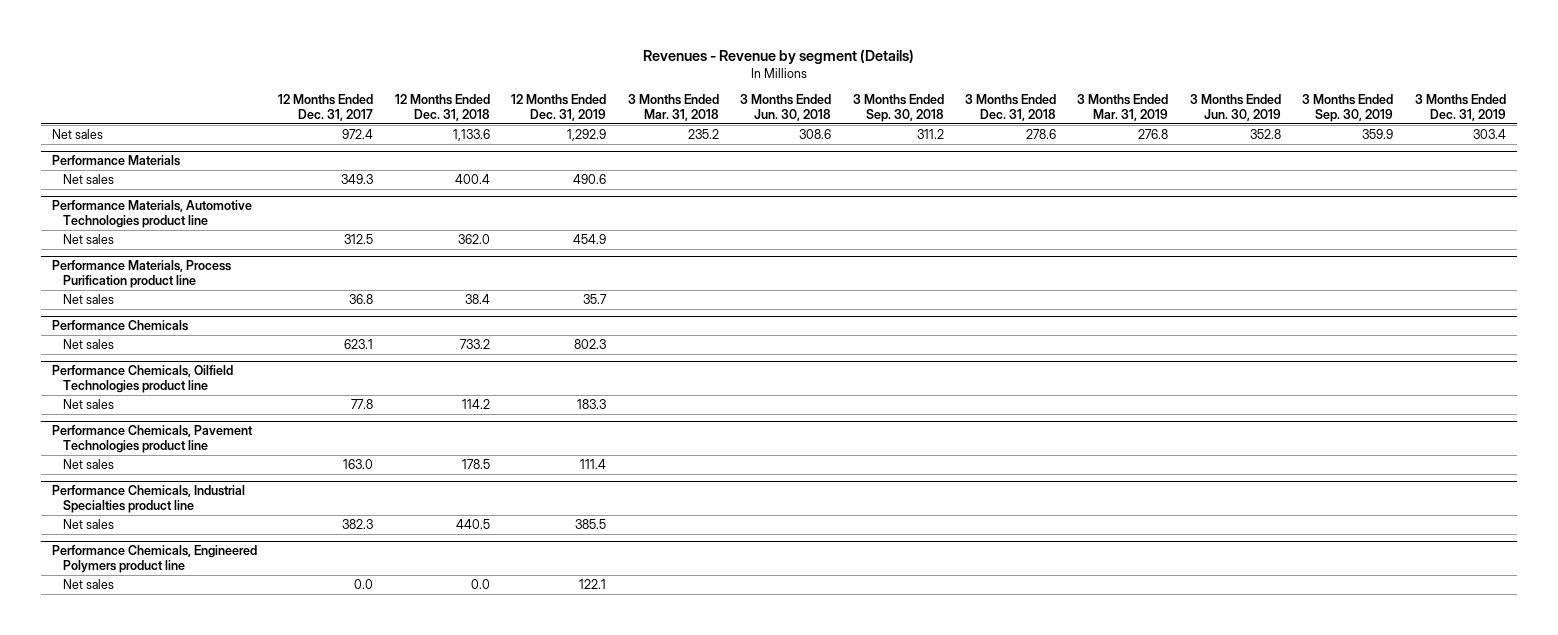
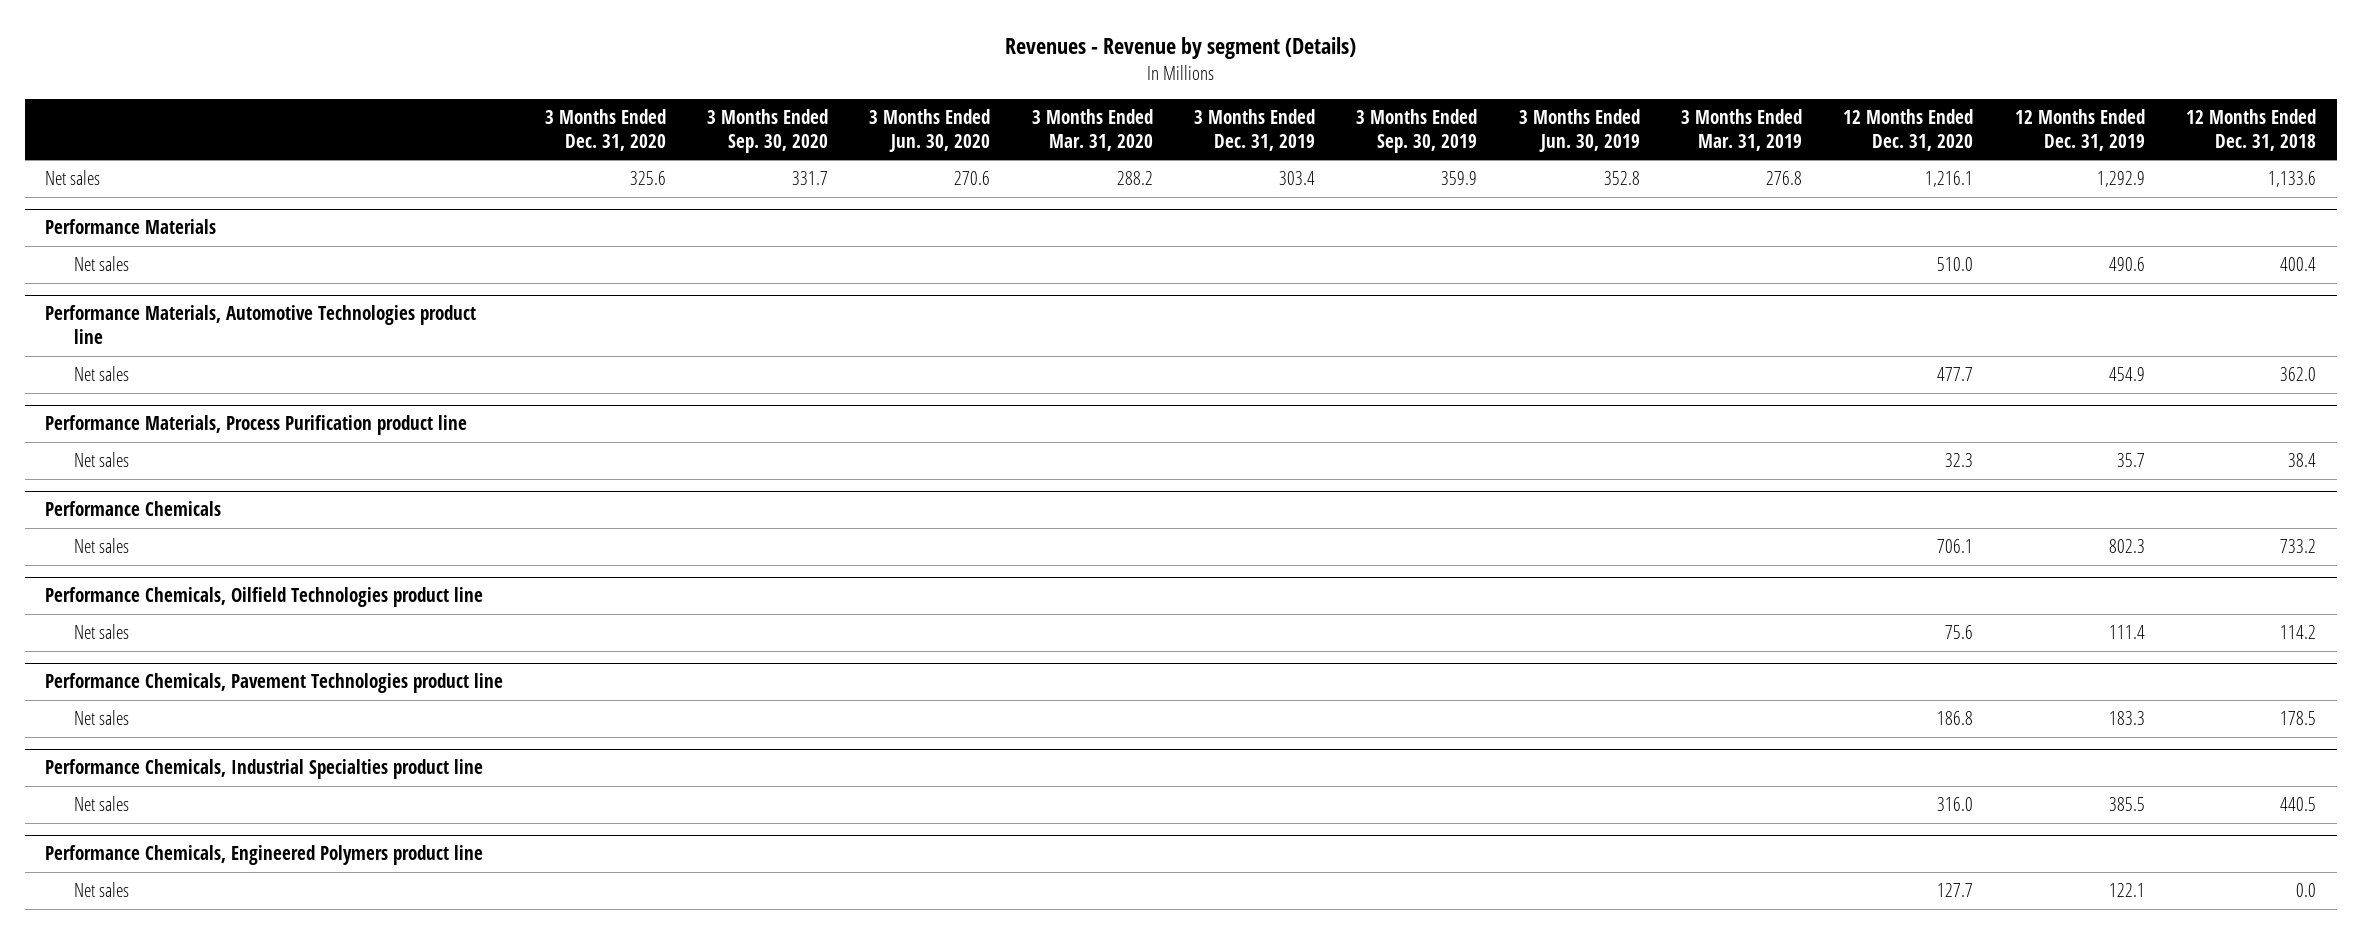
[278,94,374,122] 12 Months Ended Dec. 31, 2017 -> none
[627,94,719,122] 3 Months Ended Mar. 31, 2018 -> none
[740,94,832,122] 3 Months Ended Jun. 30, 2018 -> none
[852,94,944,123] 3 Months Ended Sep. 30, 2018 -> none
[965,94,1057,122] 3 Months Ended Dec. 31, 2018 -> none
none -> [544,108,666,151] 3 Months Ended Dec. 31, 2020
none -> [706,108,828,153] 3 Months Ended Sep. 30, 2020
none -> [869,108,991,152] 3 Months Ended Jun. 30, 2020
none -> [1031,108,1153,151] 3 Months Ended Mar. 31, 2020
none -> [1843,108,1974,151] 12 Months Ended Dec. 31, 2020
[577,398,607,409] 183.3 -> [2108,625,2145,640] 111.4
[580,458,607,469] 111.4 -> [2108,711,2145,726] 183.3

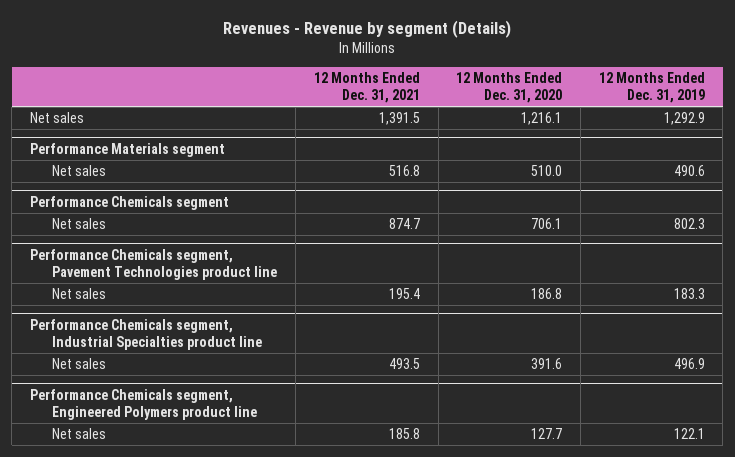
[544,108,666,151] 3 Months Ended Dec. 31, 2020 -> none
[706,108,828,153] 3 Months Ended Sep. 30, 2020 -> none
[869,108,991,152] 3 Months Ended Jun. 30, 2020 -> none
[1031,108,1153,151] 3 Months Ended Mar. 31, 2020 -> none
[1194,108,1316,151] 3 Months Ended Dec. 31, 2019 -> none
[1356,108,1478,153] 3 Months Ended Sep. 30, 2019 -> none
[1518,108,1640,152] 3 Months Ended Jun. 30, 2019 -> none
[1681,108,1803,151] 3 Months Ended Mar. 31, 2019 -> none
[2186,108,2317,151] 12 Months Ended Dec. 31, 2018 -> none
none -> [313,72,420,104] 12 Months Ended Dec. 31, 2021
[45,219,217,235] Performance Materials -> [29,142,225,157] Performance Materials segment
[45,305,477,345] Performance Materials, Automotive Technologies product line -> none
[74,366,130,382] Net sales -> none
[45,415,468,436] Performance Materials, Process Purification product line -> none
[74,452,130,468] Net sales -> none
[45,501,222,517] Performance Chemicals -> [29,195,229,210] Performance Chemicals segment
[45,587,484,608] Performance Chemicals, Oilfield Technologies product line -> none
[74,624,130,640] Net sales -> none
[45,673,504,694] Performance Chemicals, Pavement Technologies product line -> [29,248,278,280] Performance Chemicals segment, Pavement Technologies product line
[45,759,484,780] Performance Chemicals, Industrial Specialties product line -> [29,318,263,350] Performance Chemicals segment, Industrial Specialties product line
[1937,797,1974,812] 316.0 -> [531,358,563,370] 391.6
[2108,797,2145,812] 385.5 -> [673,358,705,370] 496.9
[45,845,484,866] Performance Chemicals, Engineered Polymers product line -> [29,388,258,420] Performance Chemicals segment, Engineered Polymers product line

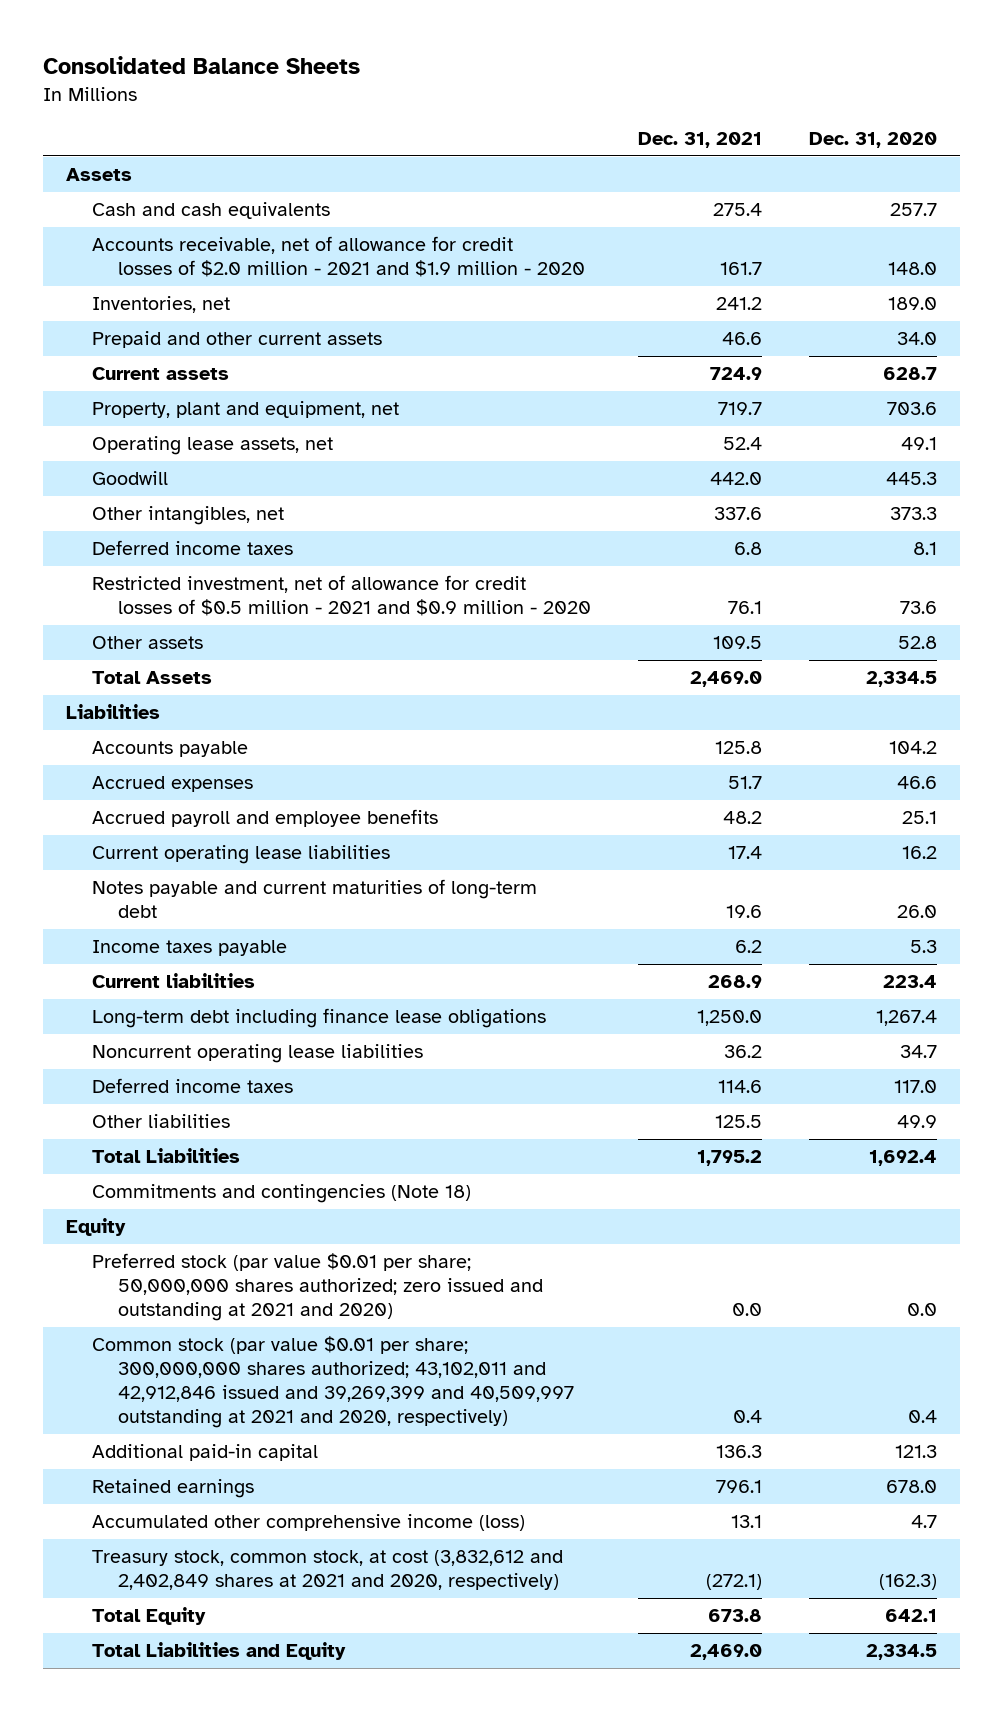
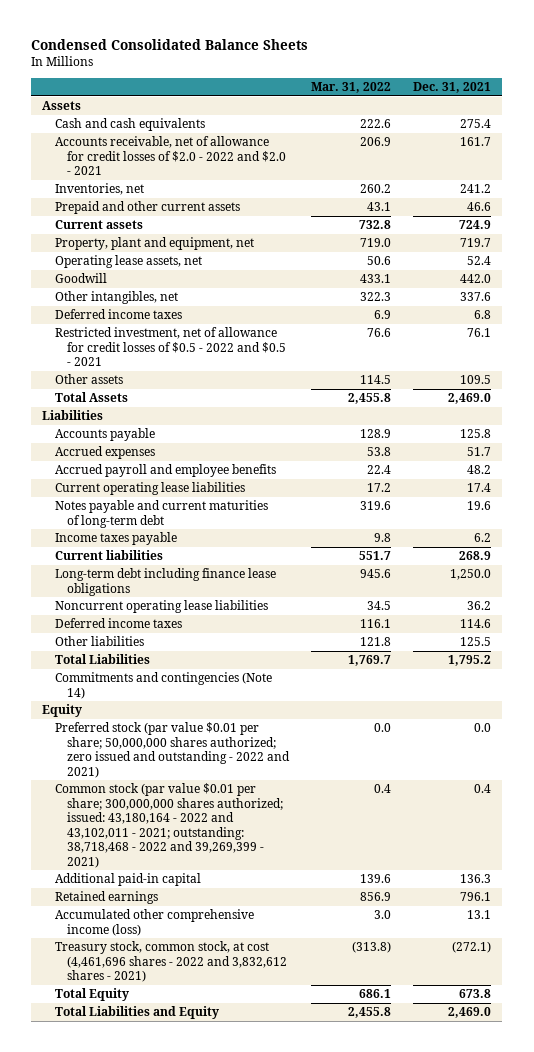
[42,55,360,74] Consolidated Balance Sheets -> [31,38,309,50] Condensed Consolidated Balance Sheets
[808,132,937,149] Dec. 31, 2020 -> none
none -> [311,81,392,93] Mar. 31, 2022
[92,236,586,278] Accounts receivable, net of allowance for credit losses of $2.0 million - 2021 and $1.9 million - 2020 -> [54,136,287,176] Accounts receivable, net of allowance for credit losses of $2.0 - 2022 and $2.0 - 2021
[92,575,592,617] Restricted investment, net of allowance for credit losses of $0.5 million - 2021 and $0.9 million - 2020 -> [54,327,287,367] Restricted investment, net of allowance for credit losses of $0.5 - 2022 and $0.5 - 2021
[92,1184,472,1204] Commitments and contingencies (Note 18) -> [54,672,272,699] Commitments and contingencies (Note 14)
[92,1253,544,1322] Preferred stock (par value $0.01 per share; 50,000,000 shares authorized; zero issued and outstanding at 2021 and 2020) -> [54,722,291,778] Preferred stock (par value $0.01 per share; 50,000,000 shares authorized; zero issued and outstanding - 2022 and 2021)
[92,1336,575,1429] Common stock (par value $0.01 per share; 300,000,000 shares authorized; 43,102,011 and 42,912,846 issued and 39,269,399 and 40,509,997 outstanding at 2021 and 2020, respectively) -> [54,783,284,868] Common stock (par value $0.01 per share; 300,000,000 shares authorized; issued: 43,180,164 - 2022 and 43,102,011 - 2021; outstanding: 38,718,468 - 2022 and 39,269,399 - 2021)
[92,1550,564,1591] Treasury stock, common stock, at cost (3,832,612 and 2,402,849 shares at 2021 and 2020, respectively) -> [54,941,288,983] Treasury stock, common stock, at cost (4,461,696 shares - 2022 and 3,832,612 shares - 2021)

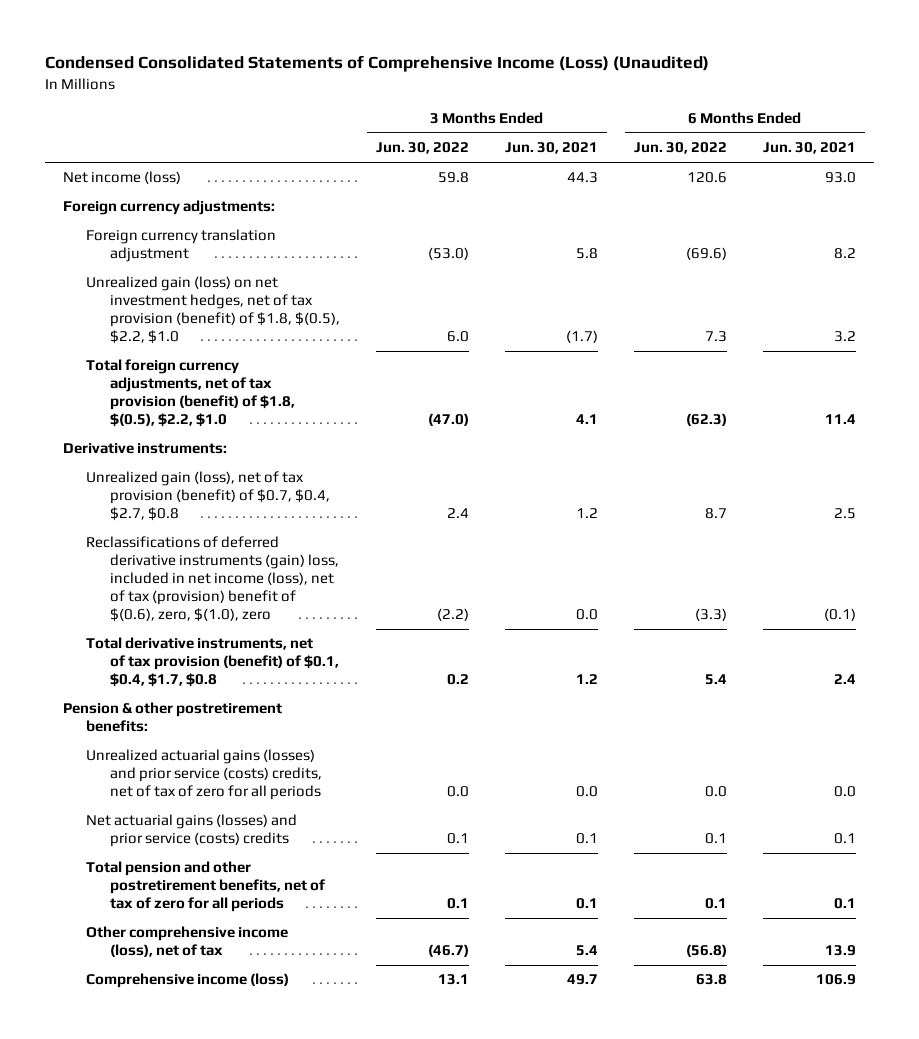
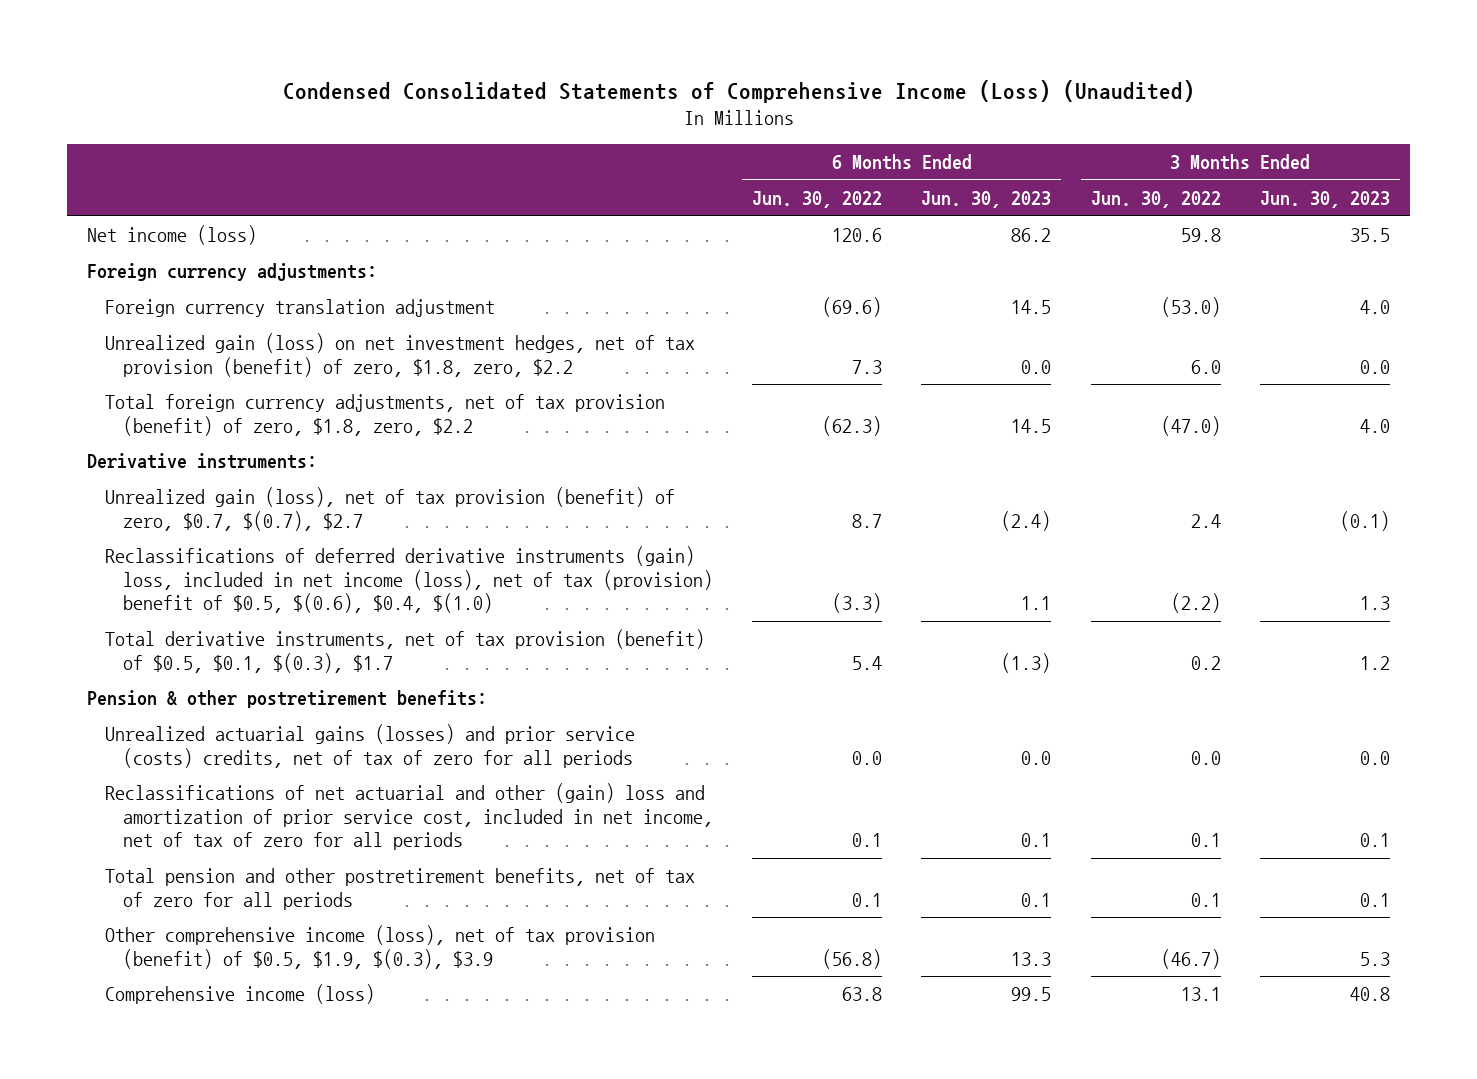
[504,142,598,155] Jun. 30, 2021 -> none
[763,142,857,155] Jun. 30, 2021 -> none
none -> [921,191,1052,209] Jun. 30, 2023
none -> [1260,191,1391,209] Jun. 30, 2023
[86,276,340,345] Unrealized gain (loss) on net investment hedges, net of tax provision (benefit) of $1.8, $(0.5), $2.2, $1.0 -> [104,333,695,377] Unrealized gain (loss) on net investment hedges, net of tax provision (benefit) of zero, $1.8, zero, $2.2
[86,359,295,428] Total foreign currency adjustments, net of tax provision (benefit) of $1.8, $(0.5), $2.2, $1.0 -> [104,394,665,436] Total foreign currency adjustments, net of tax provision (benefit) of zero, $1.8, zero, $2.2
[86,471,330,522] Unrealized gain (loss), net of tax provision (benefit) of $0.7, $0.4, $2.7, $0.8 -> [104,487,675,531] Unrealized gain (loss), net of tax provision (benefit) of zero, $0.7, $(0.7), $2.7
[86,536,339,622] Reclassifications of deferred derivative instruments (gain) loss, included in net income (loss), net of tax (provision) benefit of $(0.6), zero, $(1.0), zero -> [104,546,713,614] Reclassifications of deferred derivative instruments (gain) loss, included in net income (loss), net of tax (provision) benefit of $0.5, $(0.6), $0.4, $(1.0)
[86,637,339,688] Total derivative instruments, net of tax provision (benefit) of $0.1, $0.4, $1.7, $0.8 -> [104,629,705,673] Total derivative instruments, net of tax provision (benefit) of $0.5, $0.1, $(0.3), $1.7
[86,814,298,848] Net actuarial gains (losses) and prior service (costs) credits -> [104,783,713,851] Reclassifications of net actuarial and other (gain) loss and amortization of prior service cost, included in net income, net of tax of zero for all periods
[86,926,289,958] Other comprehensive income (loss), net of tax -> [104,925,655,969] Other comprehensive income (loss), net of tax provision (benefit) of $0.5, $1.9, $(0.3), $3.9

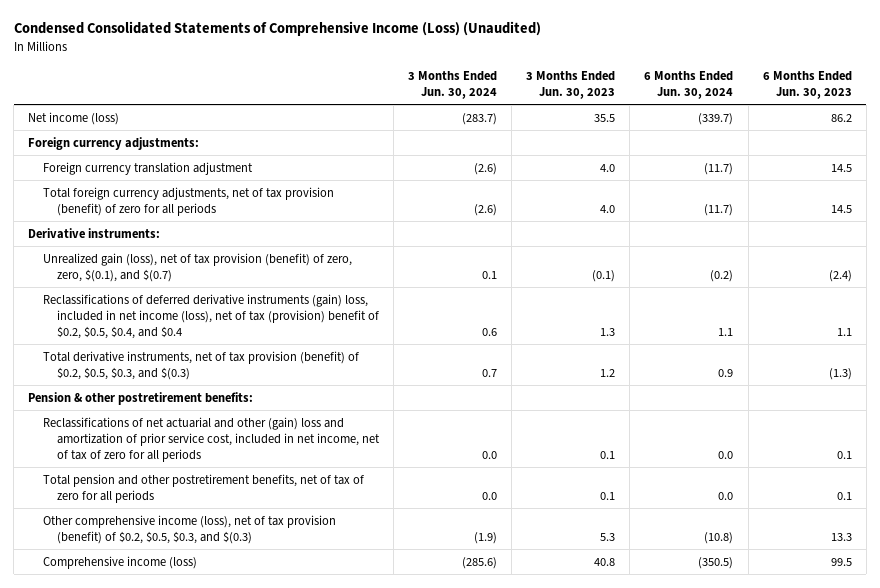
[752,191,883,209] Jun. 30, 2022 -> none
[1090,191,1221,209] Jun. 30, 2022 -> none
none -> [408,70,498,100] 3 Months Ended Jun. 30, 2024
none -> [644,70,734,100] 6 Months Ended Jun. 30, 2024
[104,333,695,377] Unrealized gain (loss) on net investment hedges, net of tax provision (benefit) of zero, $1.8, zero, $2.2 -> none
[104,394,665,436] Total foreign currency adjustments, net of tax provision (benefit) of zero, $1.8, zero, $2.2 -> [42,186,334,216] Total foreign currency adjustments, net of tax provision (benefit) of zero for all periods
[104,487,675,531] Unrealized gain (loss), net of tax provision (benefit) of zero, $0.7, $(0.7), $2.7 -> [42,252,352,282] Unrealized gain (loss), net of tax provision (benefit) of zero, zero, $(0.1), and $(0.7)
[104,546,713,614] Reclassifications of deferred derivative instruments (gain) loss, included in net income (loss), net of tax (provision) benefit of $0.5, $(0.6), $0.4, $(1.0) -> [42,293,380,340] Reclassifications of deferred derivative instruments (gain) loss, included in net income (loss), net of tax (provision) benefit of $0.2, $0.5, $0.4, and $0.4
[104,629,705,673] Total derivative instruments, net of tax provision (benefit) of $0.5, $0.1, $(0.3), $1.7 -> [42,350,359,380] Total derivative instruments, net of tax provision (benefit) of $0.2, $0.5, $0.3, and $(0.3)
[104,724,635,768] Unrealized actuarial gains (losses) and prior service (costs) credits, net of tax of zero for all periods -> none
[104,925,655,969] Other comprehensive income (loss), net of tax provision (benefit) of $0.5, $1.9, $(0.3), $3.9 -> [42,514,336,544] Other comprehensive income (loss), net of tax provision (benefit) of $0.2, $0.5, $0.3, and $(0.3)

